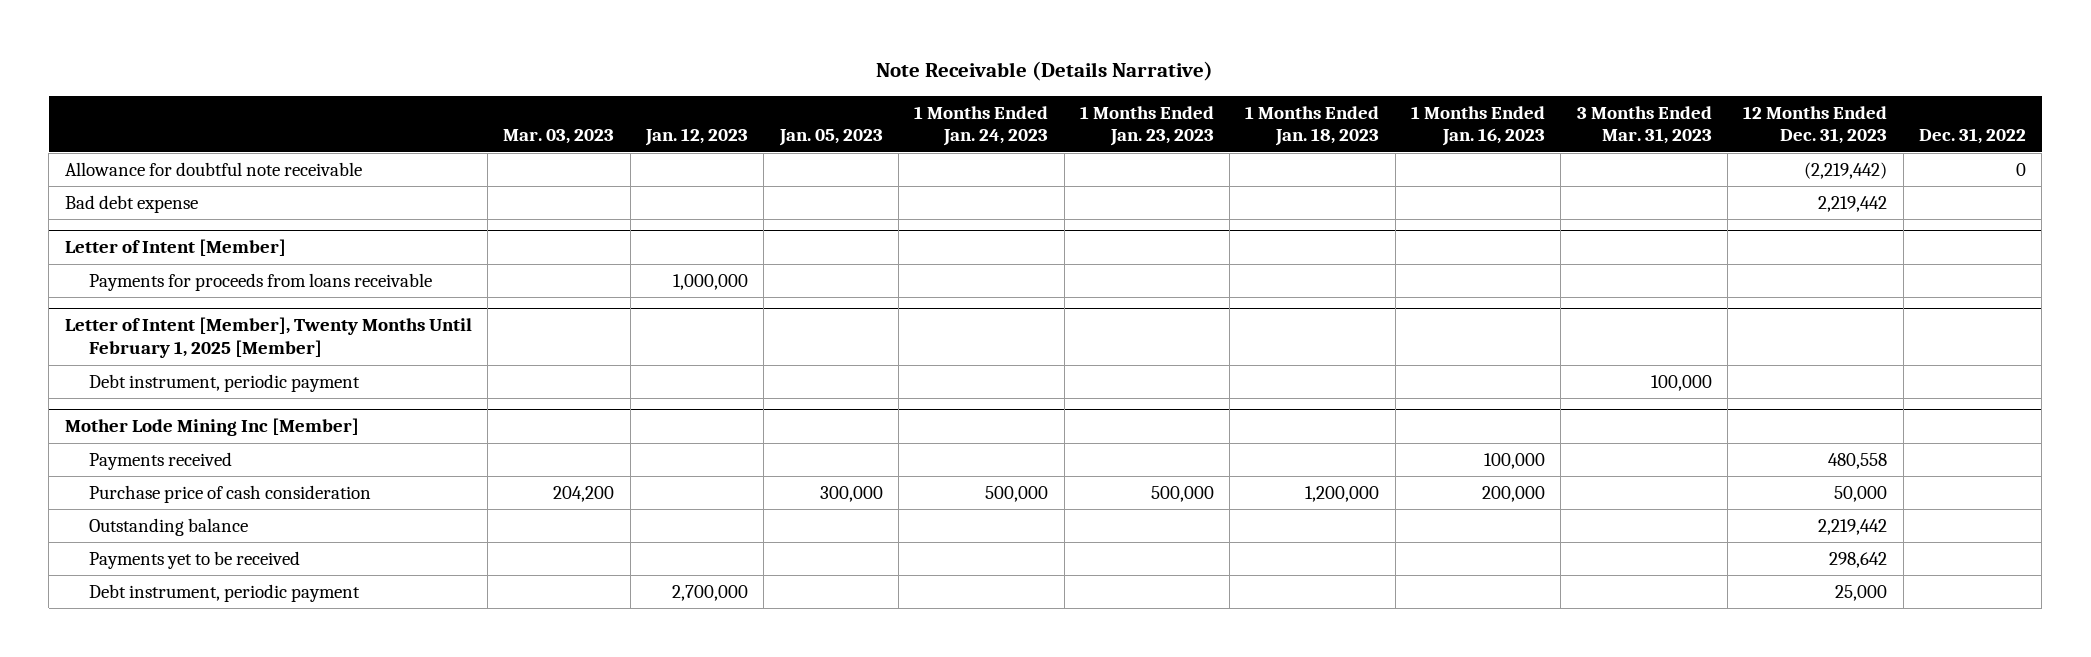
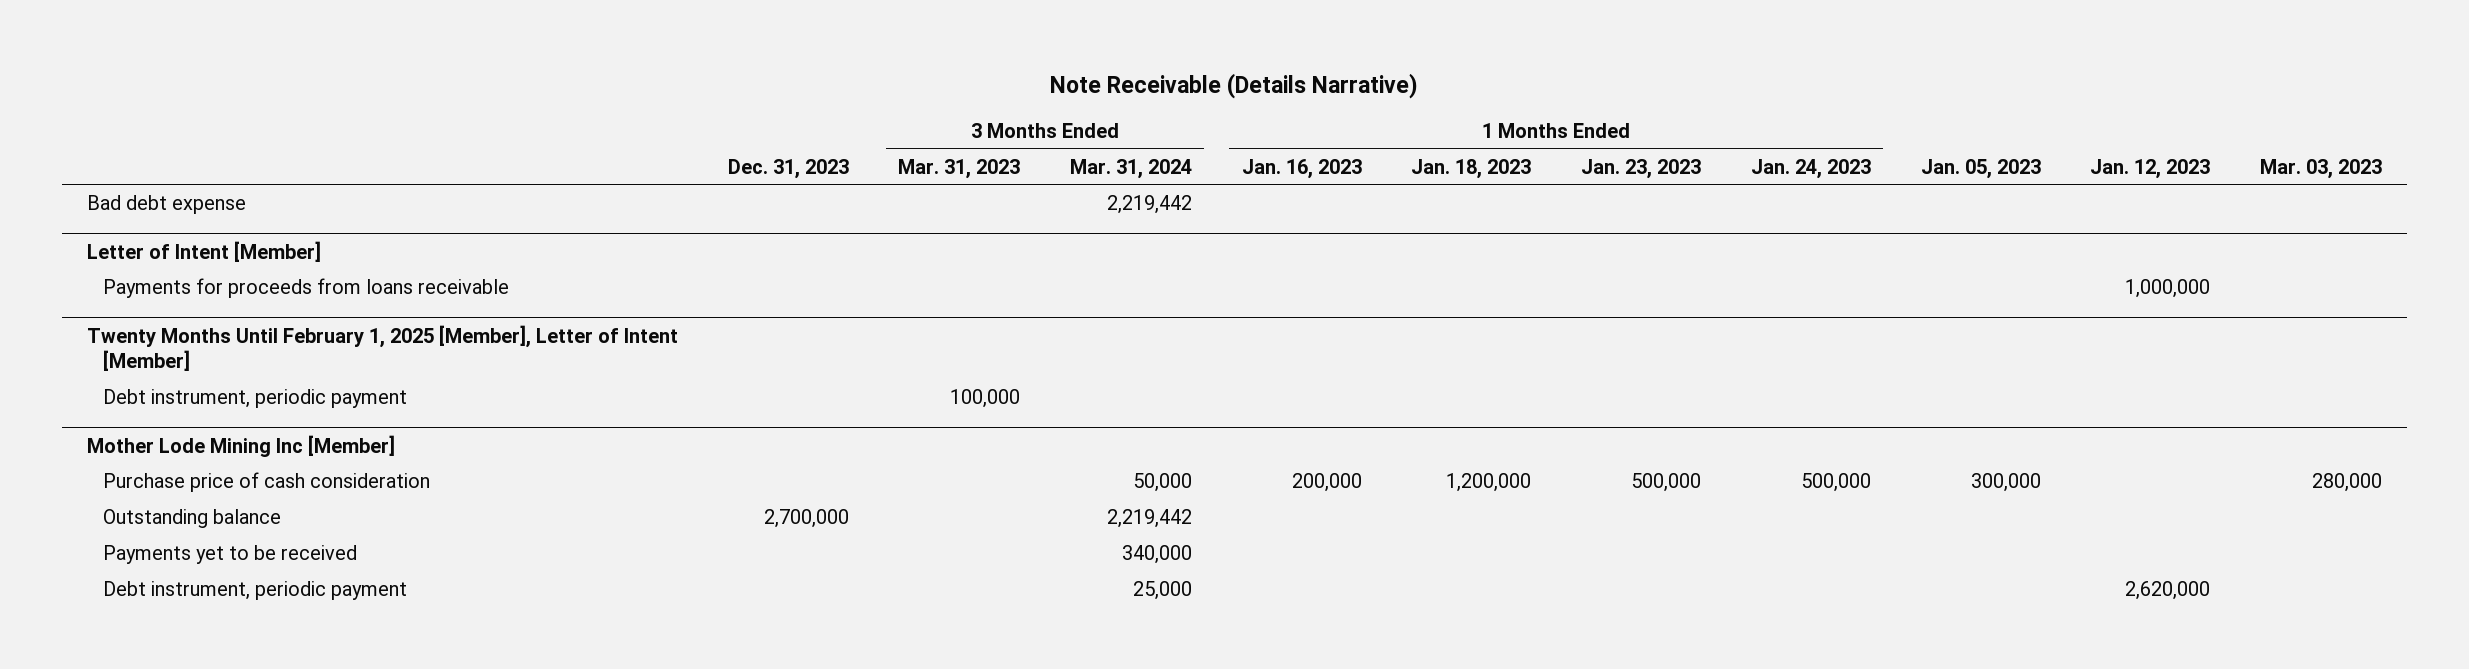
[1743,105,1888,145] 12 Months Ended Dec. 31, 2023 -> none
[1918,128,2026,145] Dec. 31, 2022 -> none
none -> [727,158,849,179] Dec. 31, 2023
none -> [1069,158,1192,179] Mar. 31, 2024
[64,161,362,176] Allowance for doubtful note receivable -> none
[64,317,472,359] Letter of Intent [Member], Twenty Months Until February 1, 2025 [Member] -> [86,324,678,372] Twenty Months Until February 1, 2025 [Member], Letter of Intent [Member]
[88,451,232,470] Payments received -> none
[553,485,615,502] 204,200 -> [2312,472,2383,492] 280,000
[671,584,748,601] 2,700,000 -> [2125,580,2211,600] 2,620,000

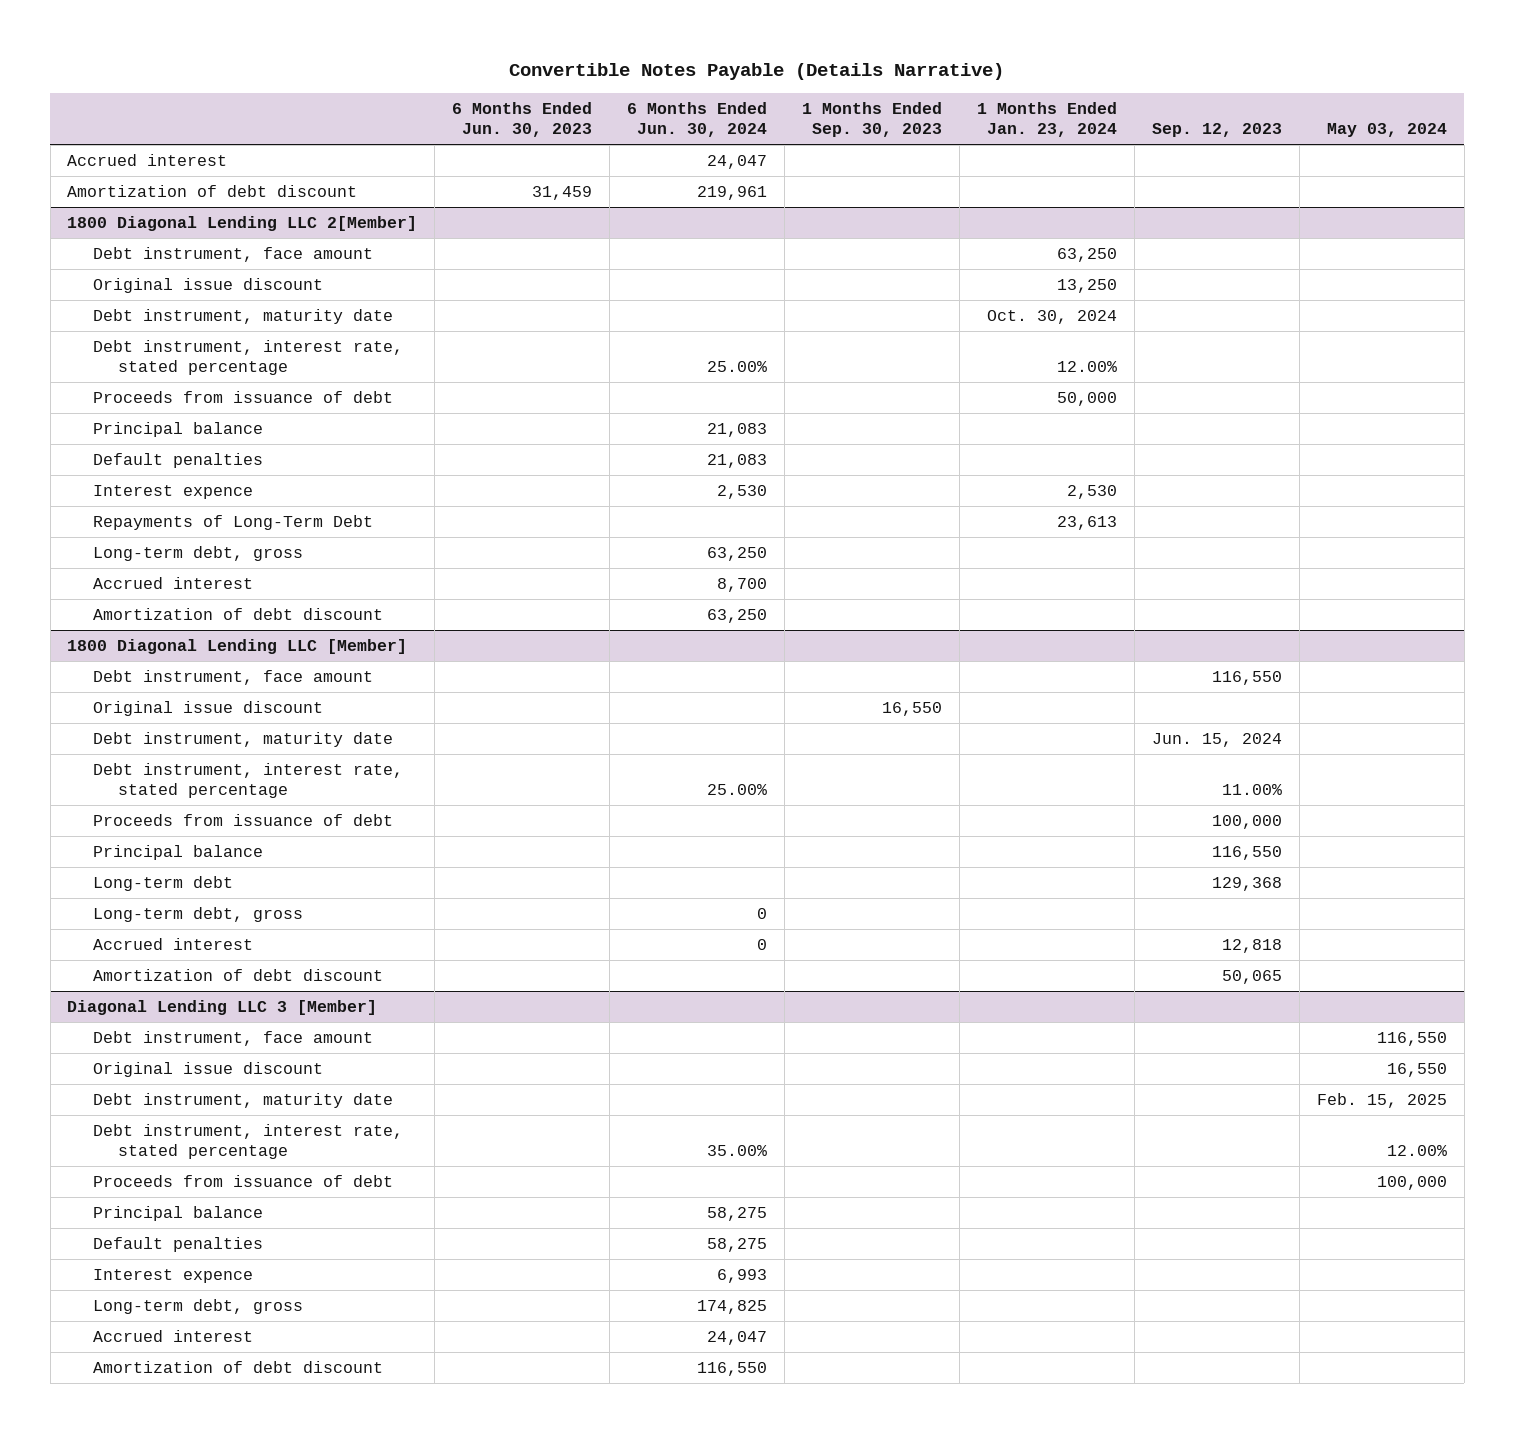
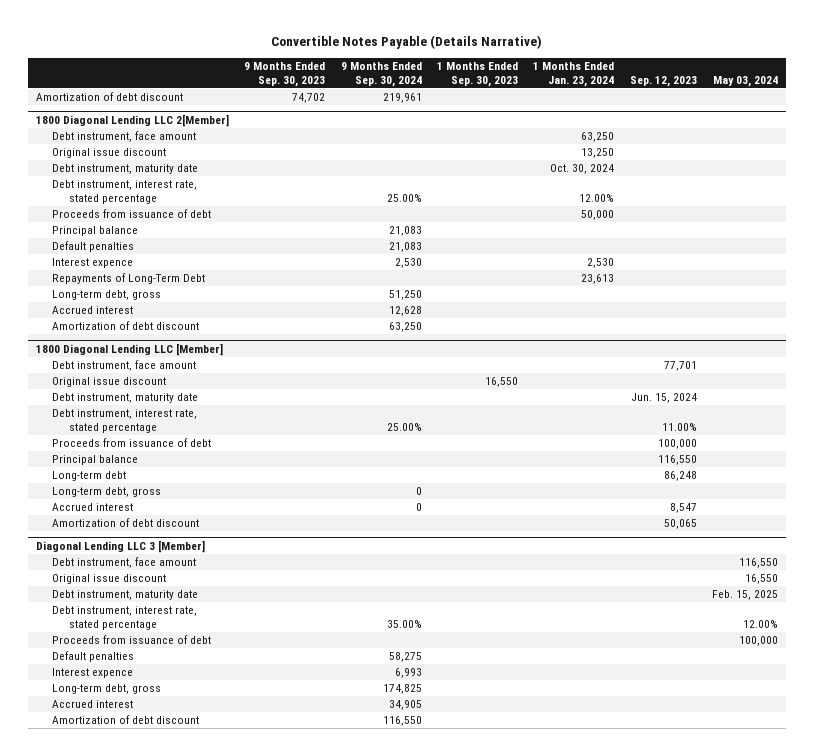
[452,101,593,138] 6 Months Ended Jun. 30, 2023 -> none
[627,101,768,138] 6 Months Ended Jun. 30, 2024 -> none
none -> [244,62,326,87] 9 Months Ended Sep. 30, 2023
none -> [340,62,422,87] 9 Months Ended Sep. 30, 2024
[67,154,228,167] Accrued interest -> none
[1211,671,1282,686] 116,550 -> [663,361,697,372] 77,701
[1211,877,1282,892] 129,368 -> [663,471,697,482] 86,248
[1221,939,1282,954] 12,818 -> [669,503,697,514] 8,547
[92,1206,263,1222] Principal balance -> none

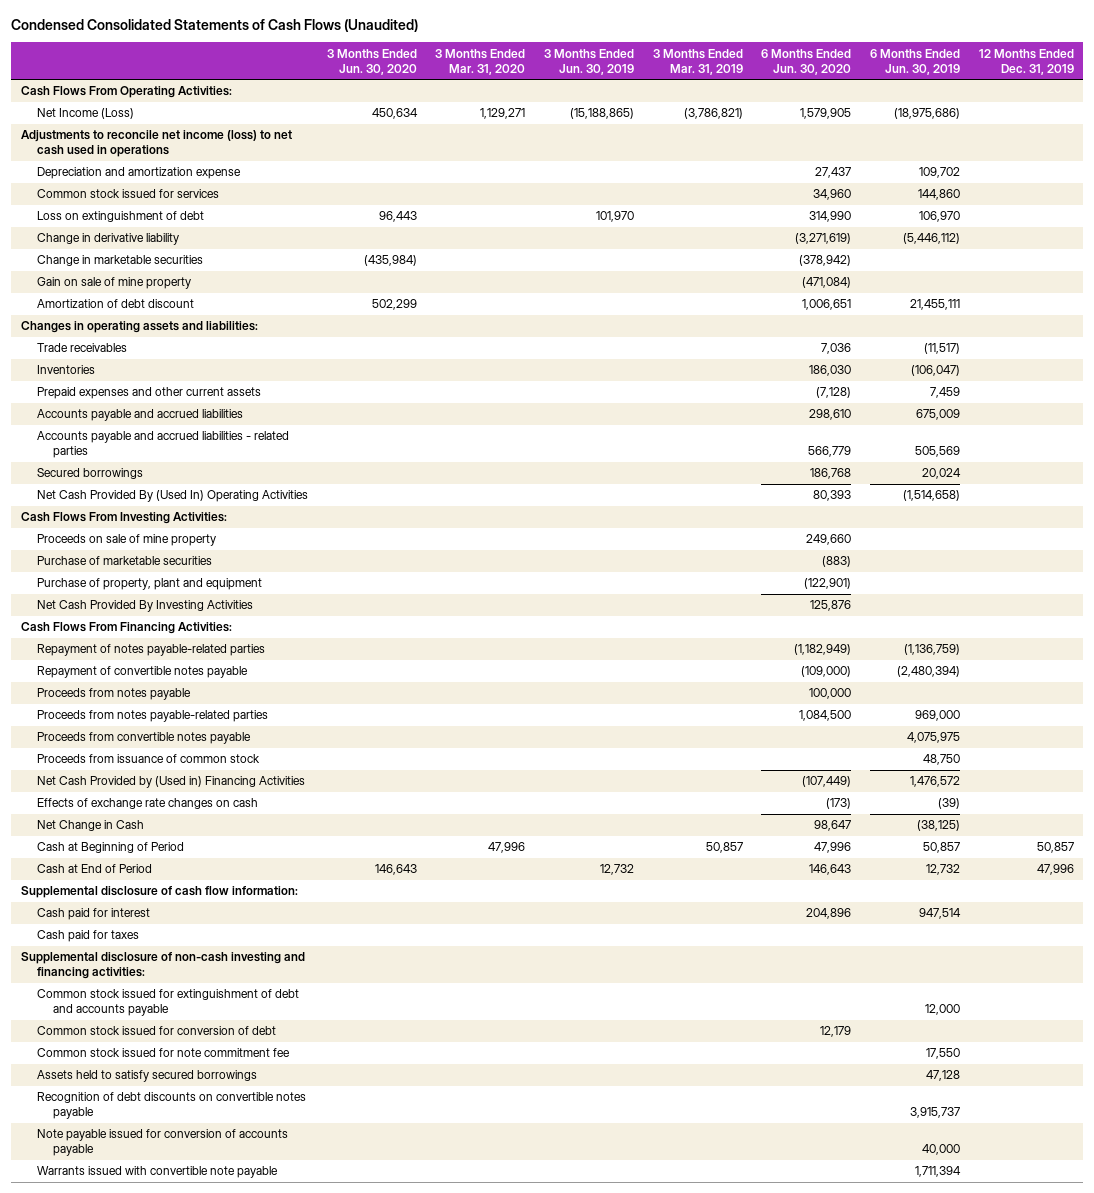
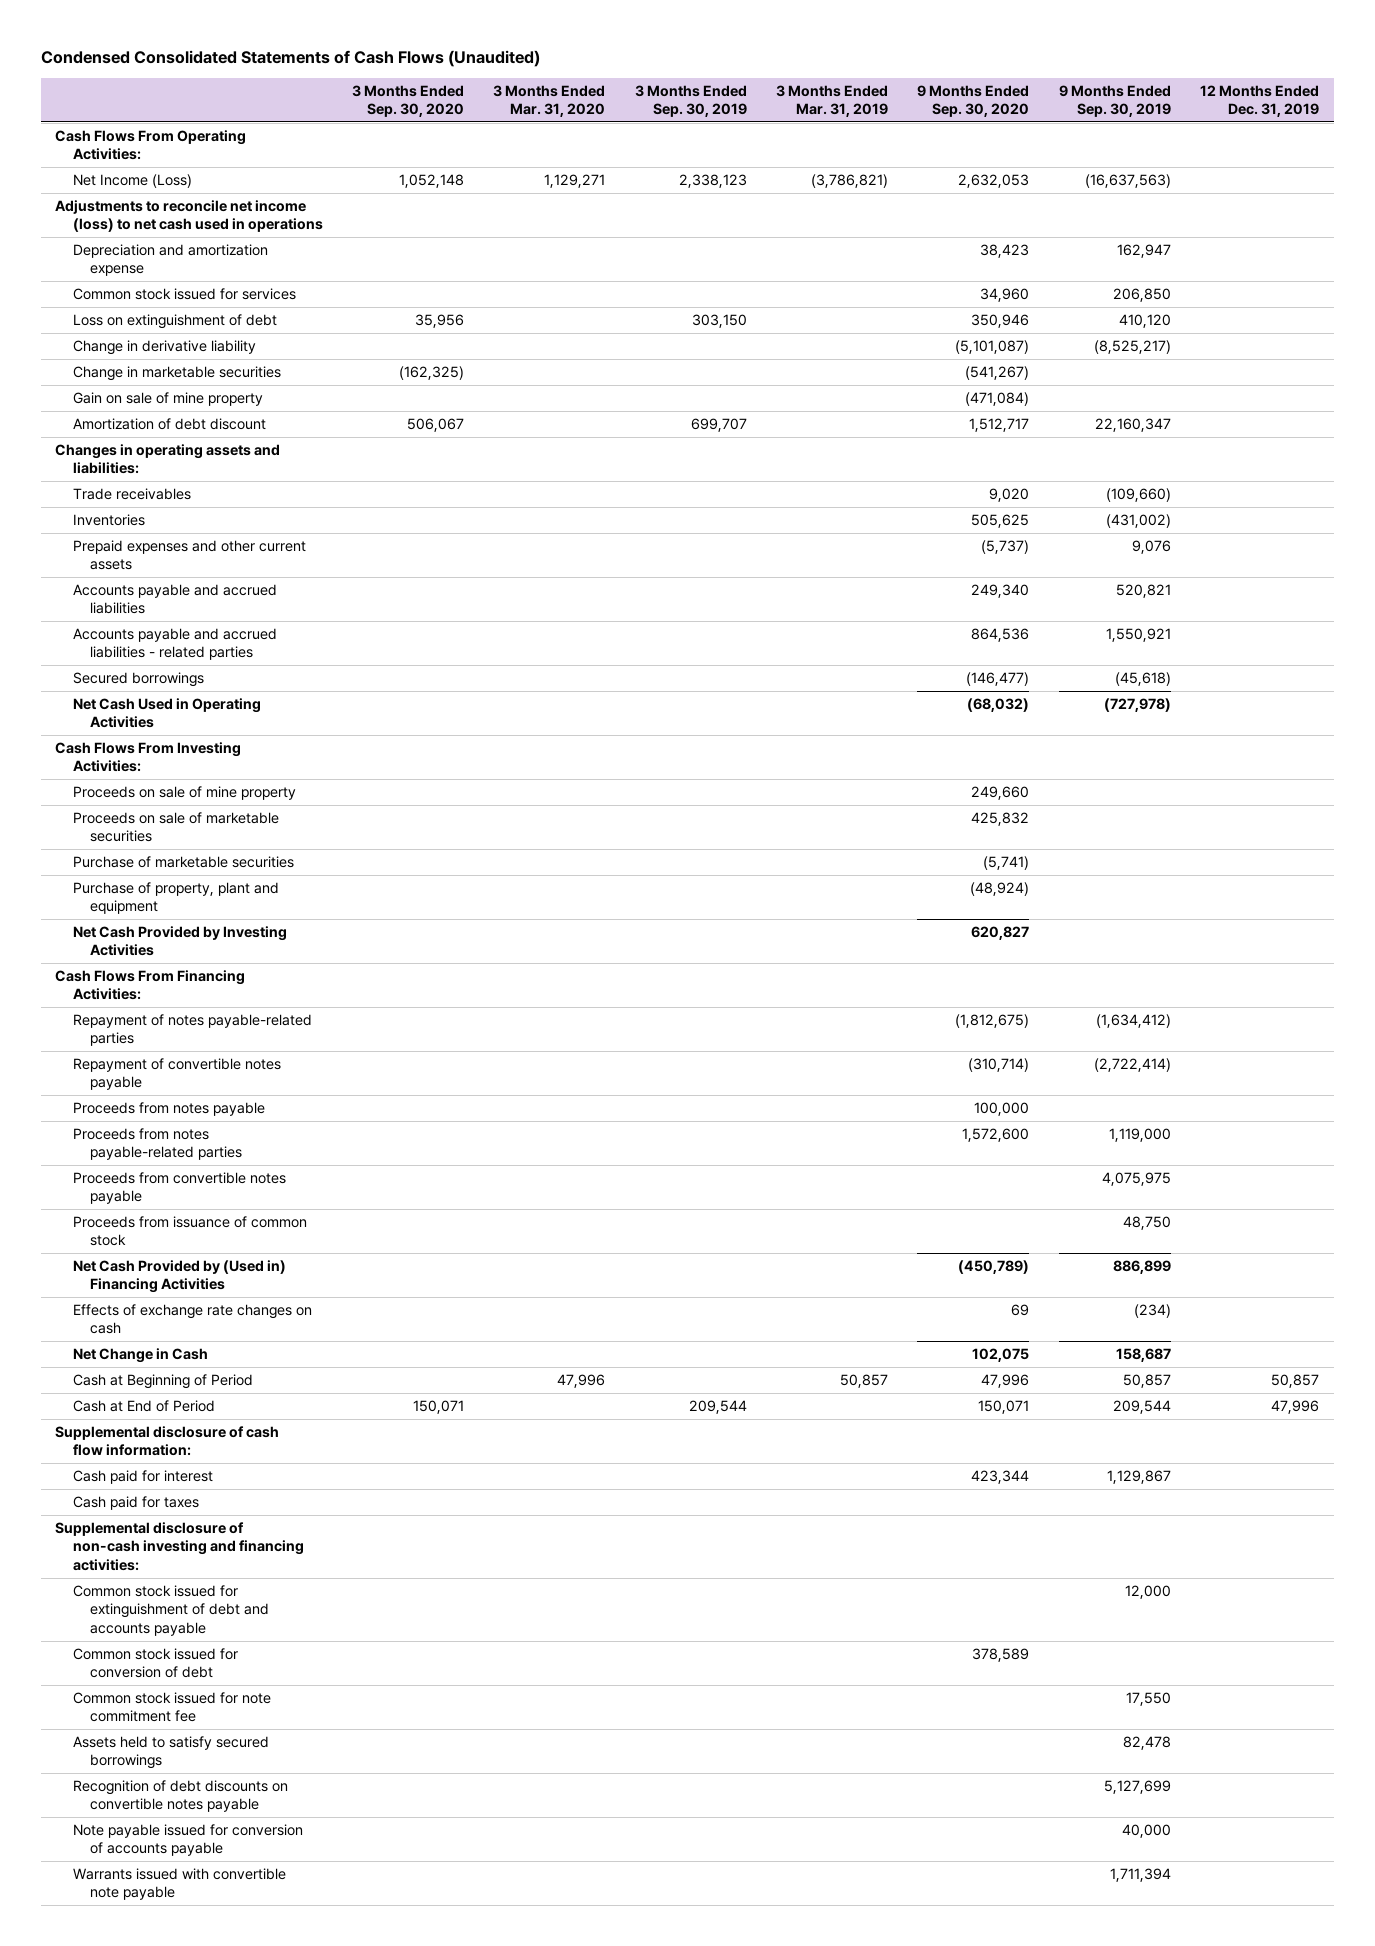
[326,48,417,75] 3 Months Ended Jun. 30, 2020 -> none
[543,48,634,75] 3 Months Ended Jun. 30, 2019 -> none
[761,48,852,75] 6 Months Ended Jun. 30, 2020 -> none
[869,48,960,75] 6 Months Ended Jun. 30, 2019 -> none
none -> [351,84,464,118] 3 Months Ended Sep. 30, 2020
none -> [634,84,747,118] 3 Months Ended Sep. 30, 2019
none -> [917,84,1030,118] 9 Months Ended Sep. 30, 2020
none -> [1058,84,1171,118] 9 Months Ended Sep. 30, 2019
[36,490,308,503] Net Cash Provided By (Used In) Operating Activities -> [72,698,261,729] Net Cash Used in Operating Activities
none -> [72,812,279,843] Proceeds on sale of marketable securities
[36,600,253,613] Net Cash Provided By Investing Activities -> [72,926,287,957] Net Cash Provided by Investing Activities

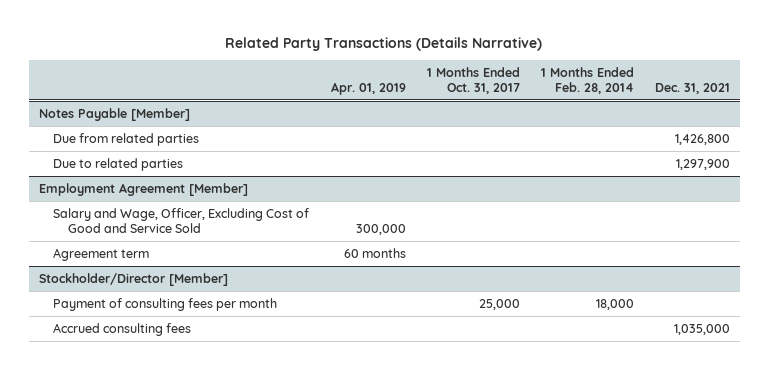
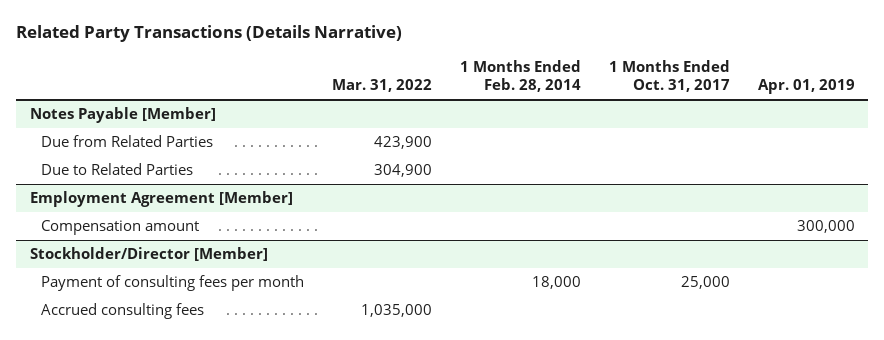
[654,82,730,94] Dec. 31, 2021 -> none
none -> [331,79,432,93] Mar. 31, 2022
[53,132,200,146] Due from related parties -> [41,135,214,148] Due from Related Parties
[53,157,184,171] Due to related parties -> [41,163,194,176] Due to Related Parties
[53,247,150,261] Agreement term -> none
[53,207,310,233] Salary and Wage, Officer, Excluding Cost of Good and Service Sold -> [41,220,200,236] Compensation amount

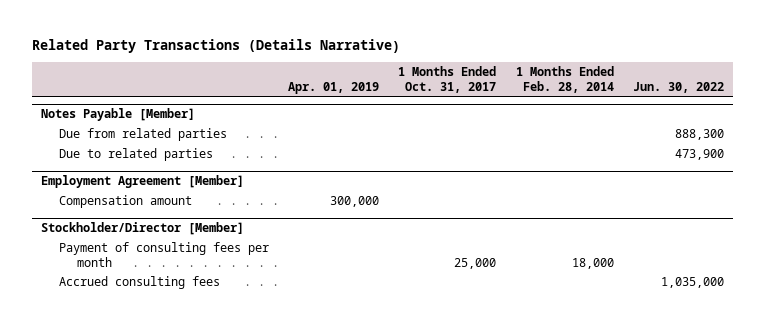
[331,79,432,93] Mar. 31, 2022 -> none
none -> [632,81,724,93] Jun. 30, 2022
[41,135,214,148] Due from Related Parties -> [59,128,228,142] Due from related parties
[41,163,194,176] Due to Related Parties -> [59,148,214,162] Due to related parties

